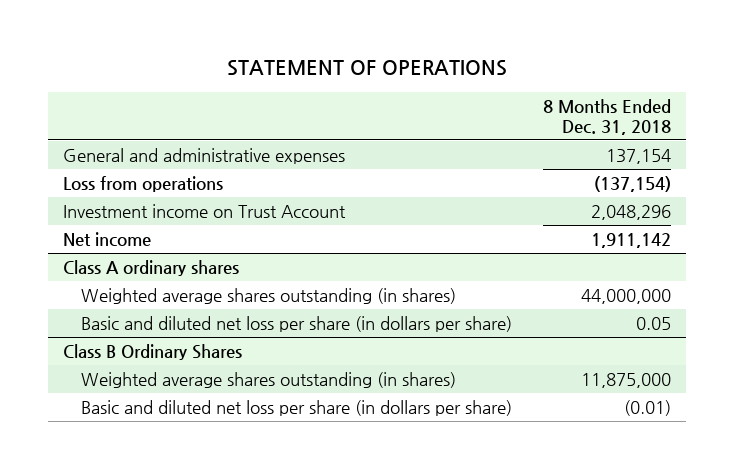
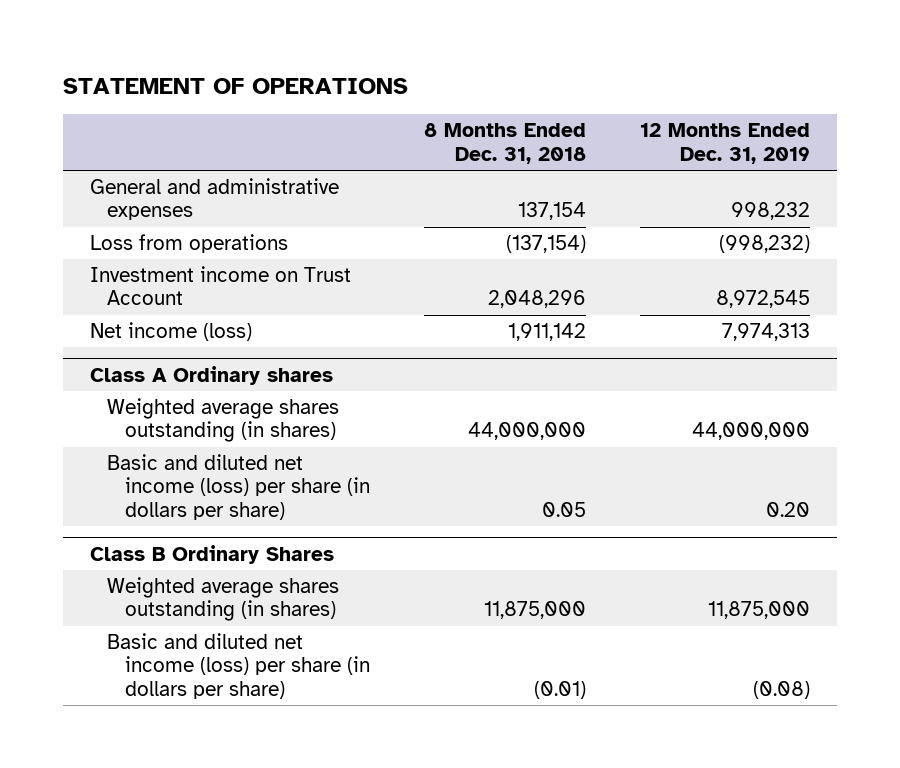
none -> [640,123,811,164] 12 Months Ended Dec. 31, 2019
[63,231,152,247] Net income -> [89,321,252,341] Net income (loss)
[63,259,240,276] Class A ordinary shares -> [89,365,333,385] Class A Ordinary shares
[80,315,512,332] Basic and diluted net loss per share (in dollars per share) -> [107,453,371,520] Basic and diluted net income (loss) per share (in dollars per share)
[80,399,512,416] Basic and diluted net loss per share (in dollars per share) -> [107,632,371,699] Basic and diluted net income (loss) per share (in dollars per share)

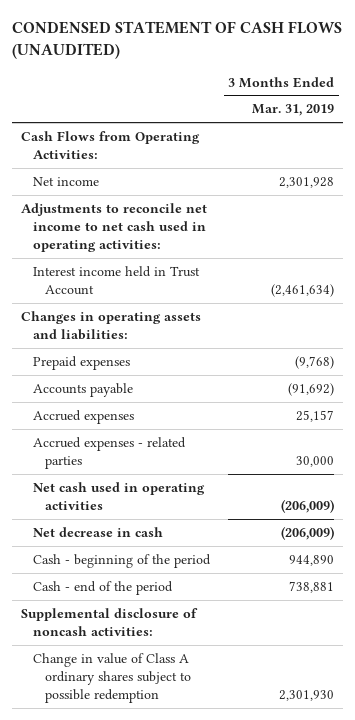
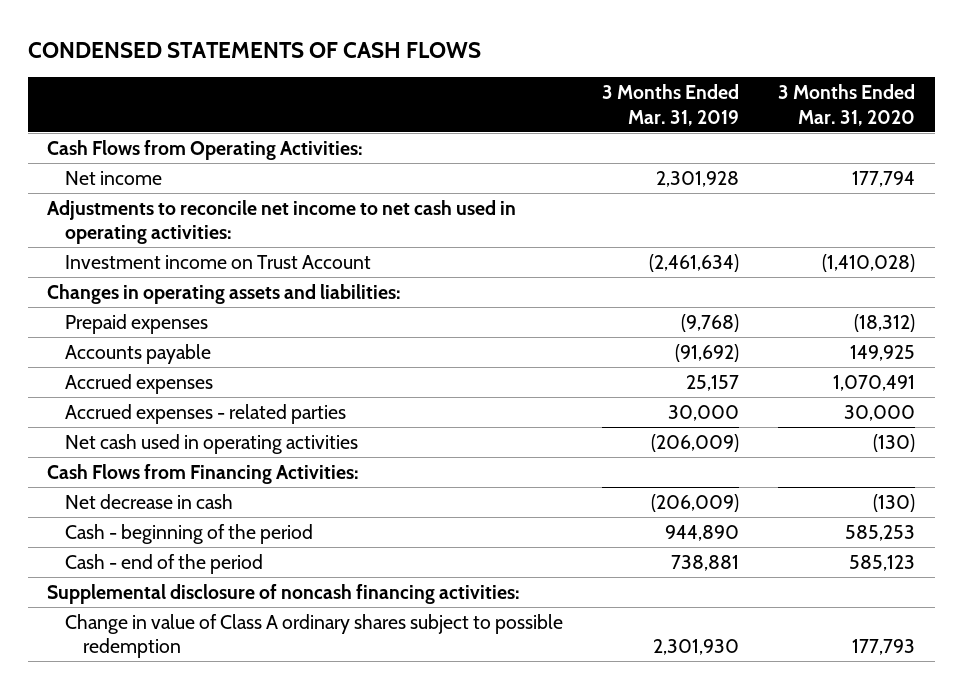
[11,21,342,60] CONDENSED STATEMENT OF CASH FLOWS (UNAUDITED) -> [27,42,481,59] CONDENSED STATEMENTS OF CASH FLOWS
none -> [778,84,916,126] 3 Months Ended Mar. 31, 2020
[32,265,200,295] Interest income held in Trust Account -> [65,254,372,269] Investment income on Trust Account
none -> [47,463,360,484] Cash Flows from Financing Activities:
[20,607,198,636] Supplemental disclosure of noncash activities: -> [47,583,521,604] Supplemental disclosure of noncash financing activities:

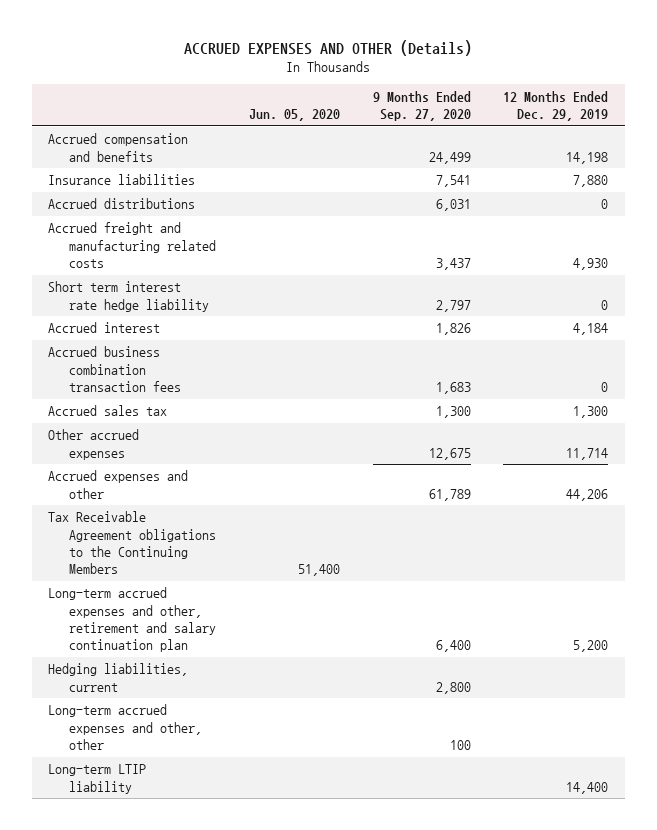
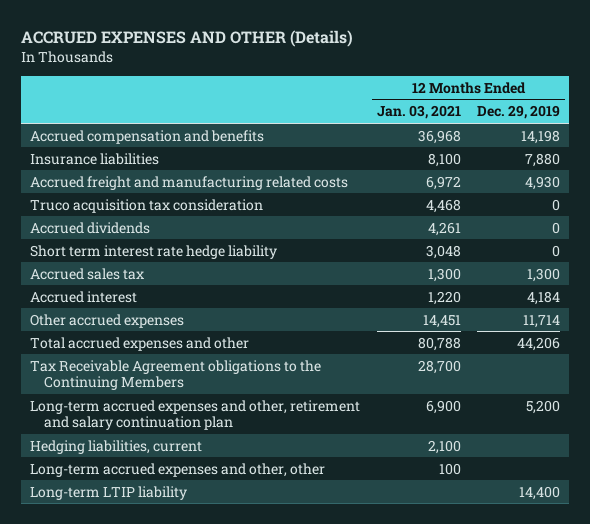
[249,109,341,122] Jun. 05, 2020 -> none
[372,90,471,122] 9 Months Ended Sep. 27, 2020 -> none
none -> [376,105,461,120] Jan. 03, 2021
[48,198,196,210] Accrued distributions -> none
none -> [29,198,263,213] Truco acquisition tax consideration
none -> [29,221,150,234] Accrued dividends
[48,346,182,393] Accrued business combination transaction fees -> none
[48,322,161,334] Accrued interest -> [29,290,137,303] Accrued interest
[48,470,189,499] Accrued expenses and other -> [29,336,249,351] Total accrued expenses and other

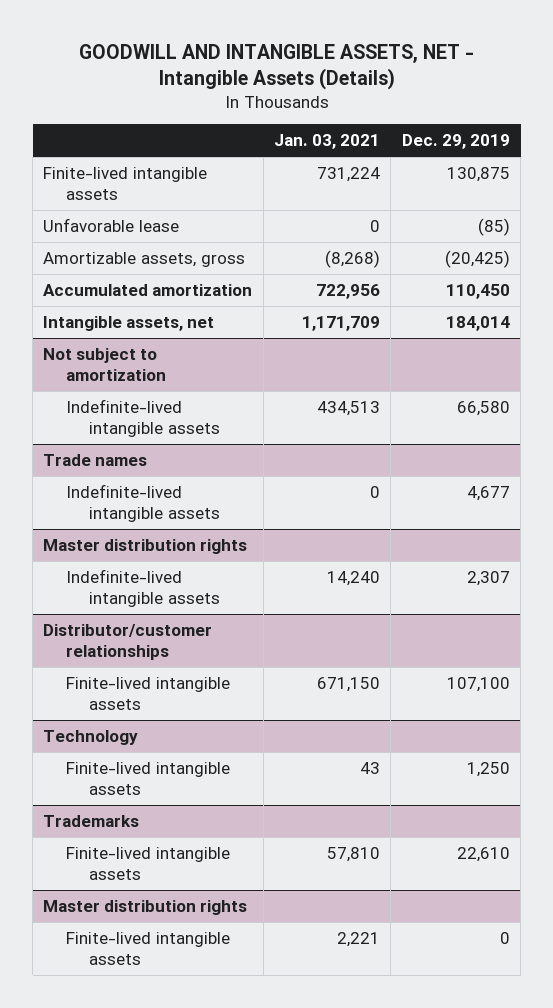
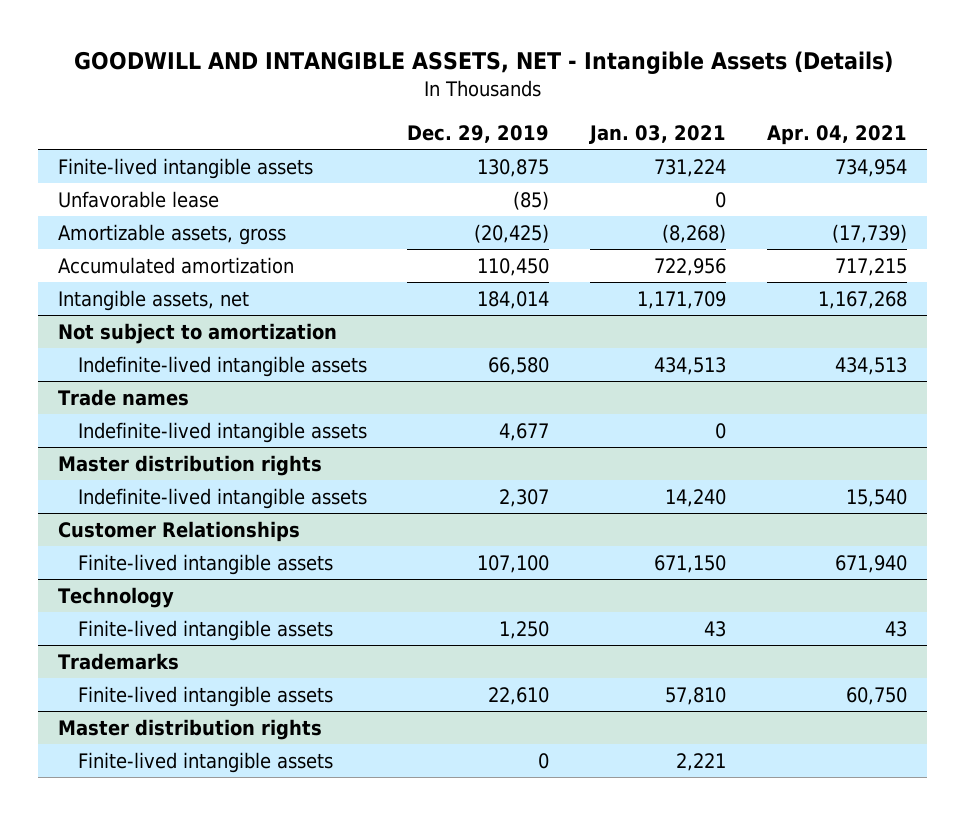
none -> [766,124,907,145] Apr. 04, 2021
[43,623,213,660] Distributor/customer relationships -> [58,521,301,543] Customer Relationships

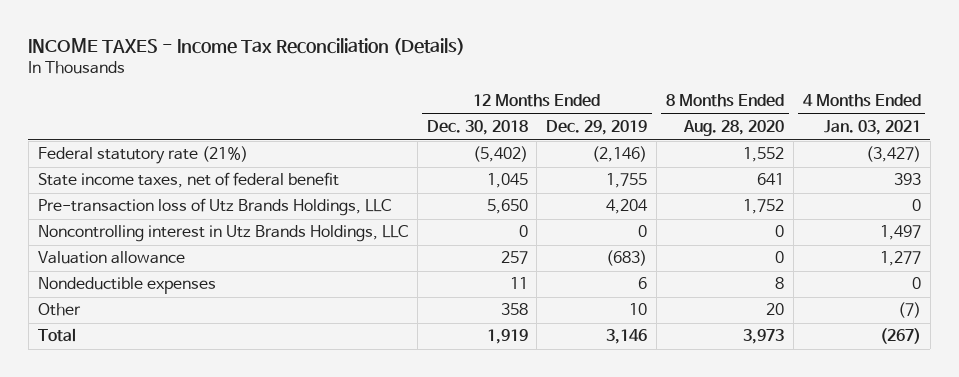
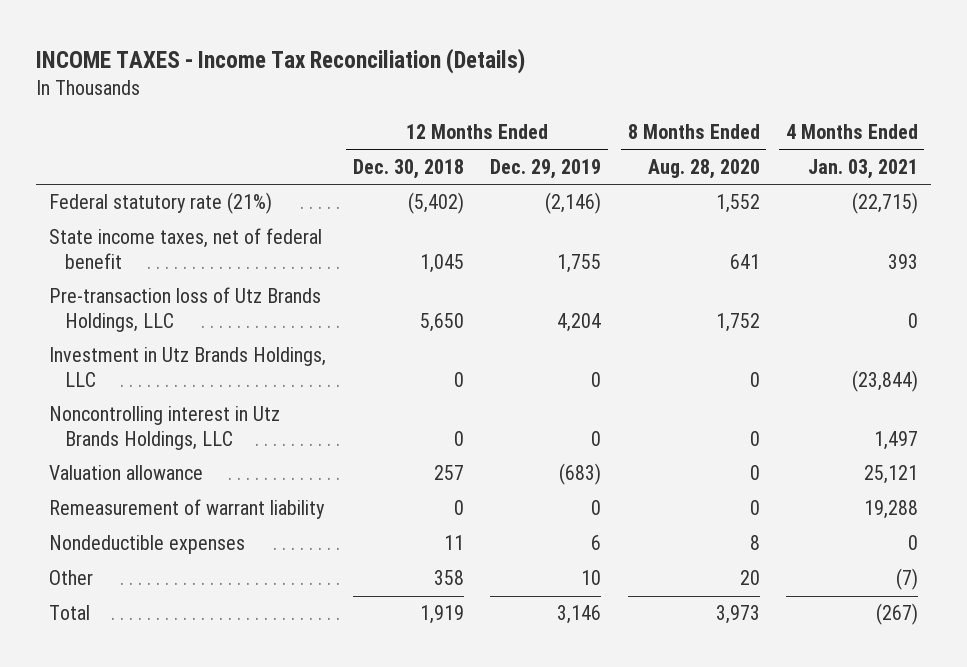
[865,146,921,163] (3,427) -> [851,192,918,215] (22,715)
none -> [49,347,327,387] Investment in Utz Brands Holdings, LLC
[879,251,921,267] 1,277 -> [863,465,918,485] 25,121
none -> [49,499,326,520] Remeasurement of warrant liability

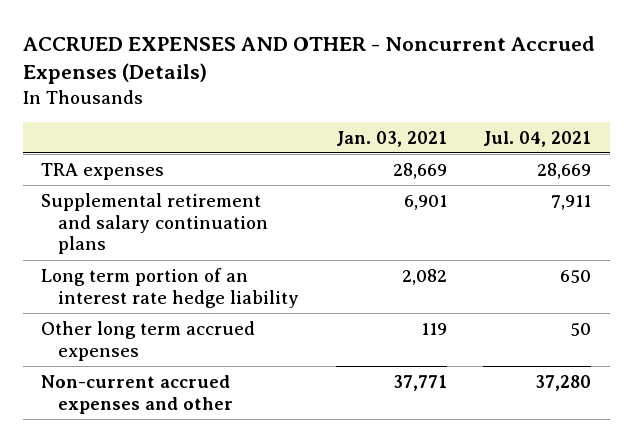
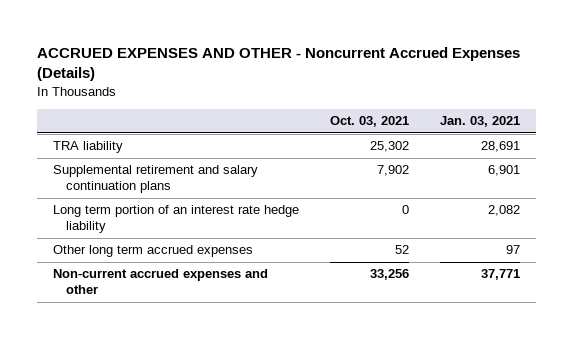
[483,130,592,147] Jul. 04, 2021 -> none
none -> [329,116,409,128] Oct. 03, 2021
[40,162,164,180] TRA expenses -> [52,141,123,154] TRA liability
[392,162,447,179] 28,669 -> [481,141,521,153] 28,691
[420,322,447,335] 119 -> [506,245,521,255] 97

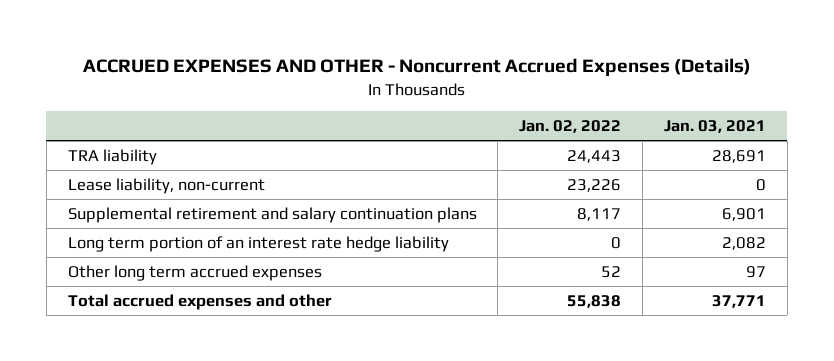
[329,116,409,128] Oct. 03, 2021 -> none
none -> [519,120,622,134] Jan. 02, 2022
none -> [67,177,265,194] Lease liability, non-current
[52,269,268,295] Non-current accrued expenses and other -> [67,293,332,310] Total accrued expenses and other

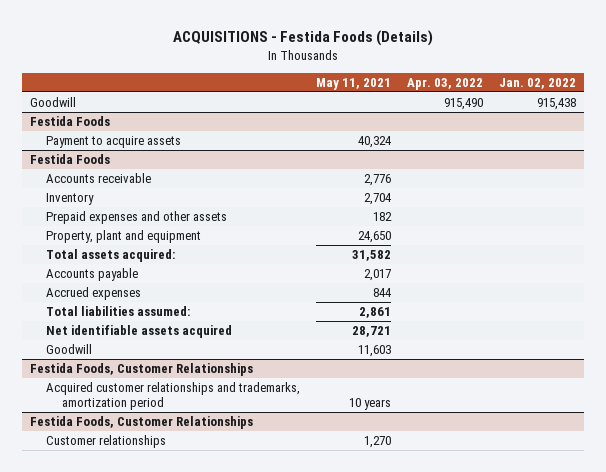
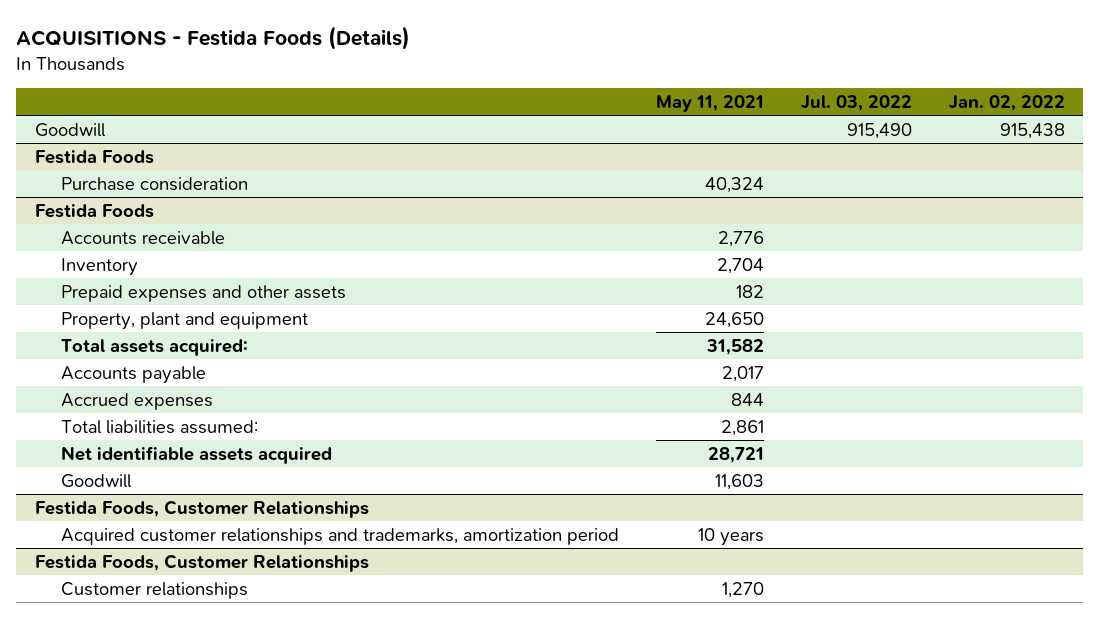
[407,77,484,90] Apr. 03, 2022 -> none
none -> [800,95,912,112] Jul. 03, 2022
[45,135,181,148] Payment to acquire assets -> [60,176,248,191] Purchase consideration

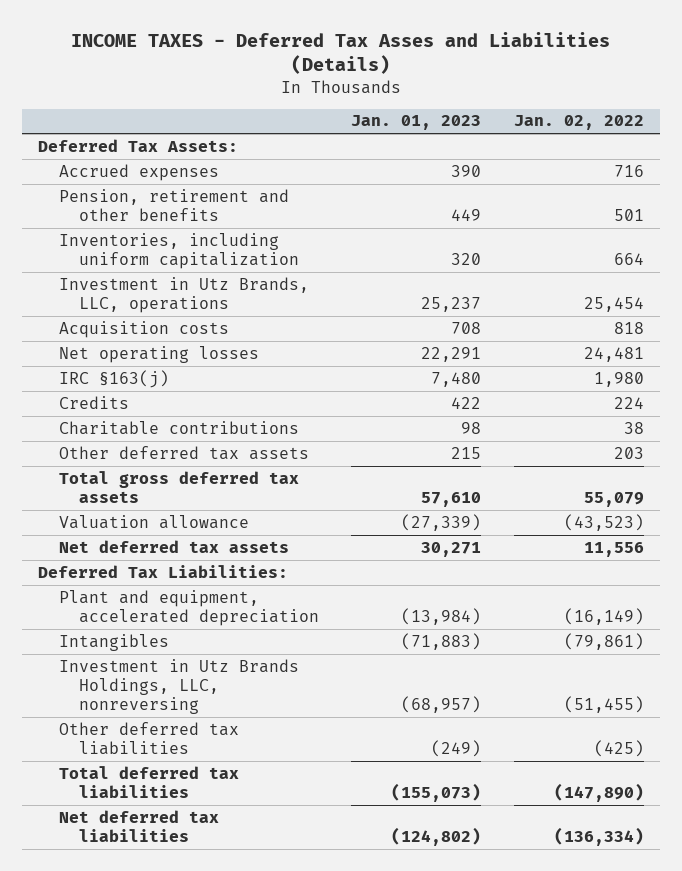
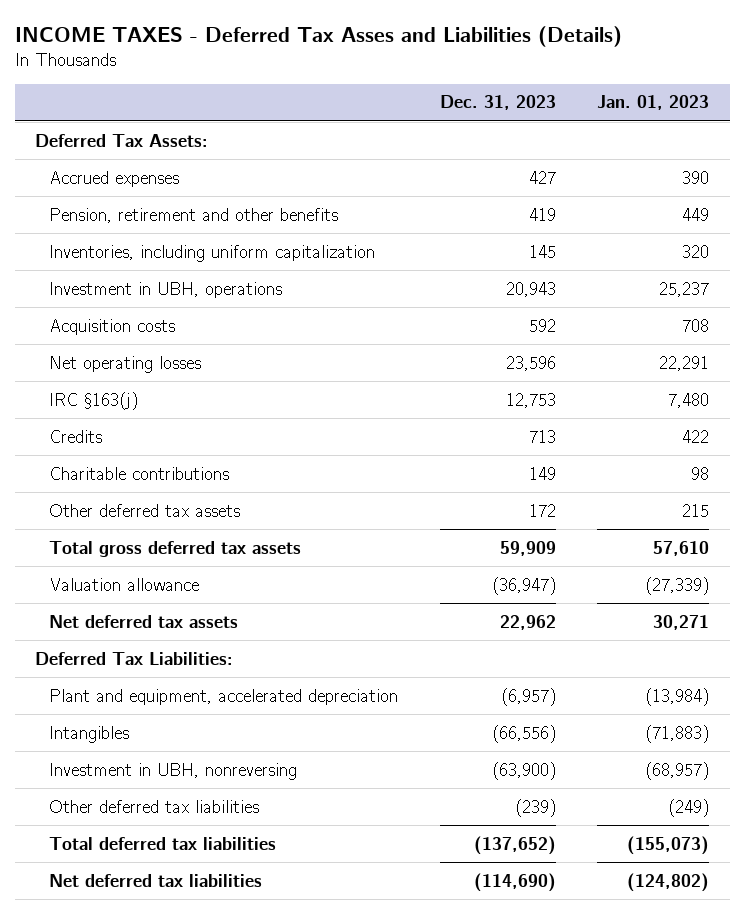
[513,115,644,131] Jan. 02, 2022 -> none
none -> [439,95,556,111] Dec. 31, 2023
[58,276,309,313] Investment in Utz Brands, LLC, operations -> [49,281,283,298] Investment in UBH, operations
[58,658,299,714] Investment in Utz Brands Holdings, LLC, nonreversing -> [49,762,298,780] Investment in UBH, nonreversing

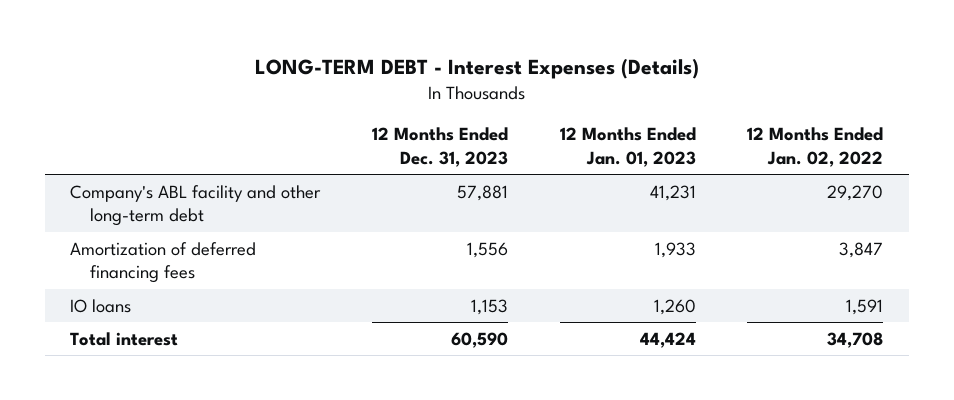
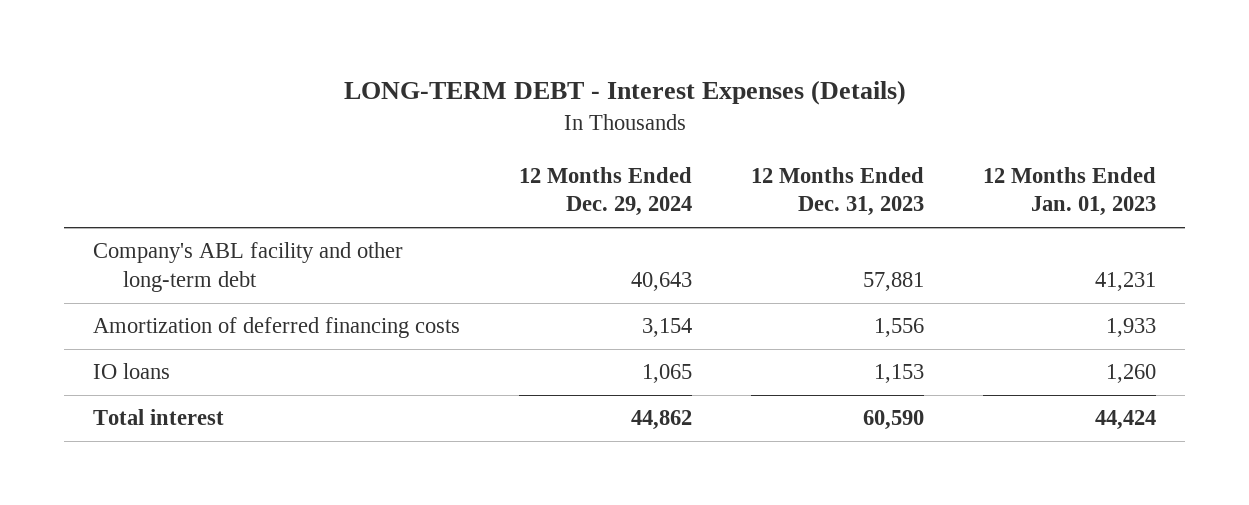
[747,127,884,167] 12 Months Ended Jan. 02, 2022 -> none
none -> [519,166,693,217] 12 Months Ended Dec. 29, 2024
[70,241,257,284] Amortization of deferred financing fees -> [93,317,461,339] Amortization of deferred financing costs

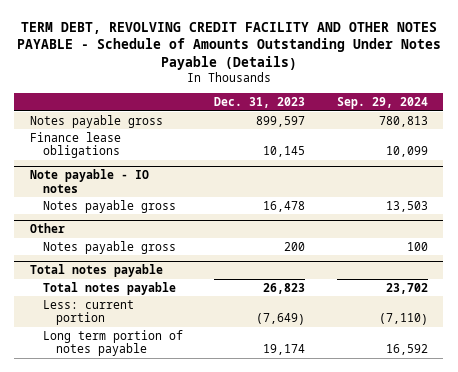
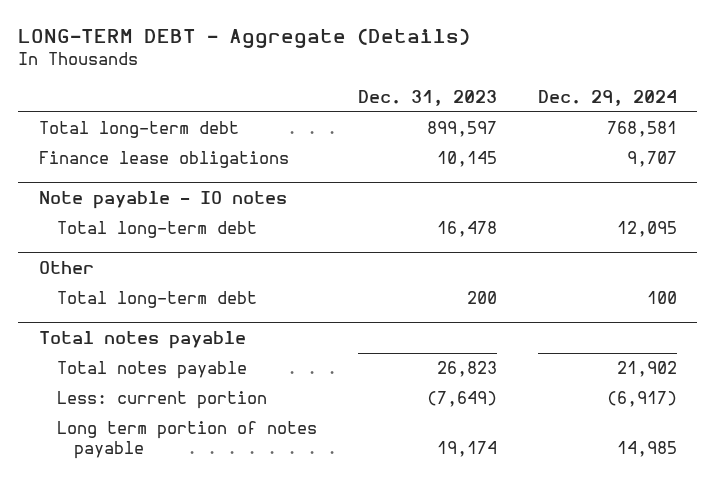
[16,21,441,70] TERM DEBT, REVOLVING CREDIT FACILITY AND OTHER NOTES PAYABLE - Schedule of Amounts Outstanding Under Notes Payable (Details) -> [18,28,471,49] LONG-TERM DEBT - Aggregate (Details)
[336,96,428,109] Sep. 29, 2024 -> none
none -> [537,89,677,106] Dec. 29, 2024
[29,114,163,128] Notes payable gross -> [38,121,239,139] Total long-term debt
[43,199,177,213] Notes payable gross -> [56,221,257,239] Total long-term debt
[43,240,177,254] Notes payable gross -> [56,291,257,309] Total long-term debt

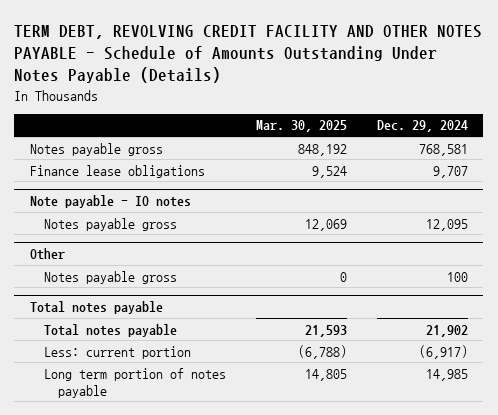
[18,28,471,49] LONG-TERM DEBT - Aggregate (Details) -> [14,25,483,84] TERM DEBT, REVOLVING CREDIT FACILITY AND OTHER NOTES PAYABLE - Schedule of Amounts Outstanding Under Notes Payable (Details)
[357,89,497,106] Dec. 31, 2023 -> none
none -> [256,120,348,133] Mar. 30, 2025
[38,121,239,139] Total long-term debt -> [29,142,163,156] Notes payable gross
[56,221,257,239] Total long-term debt -> [43,217,177,231] Notes payable gross
[56,291,257,309] Total long-term debt -> [43,270,177,284] Notes payable gross

